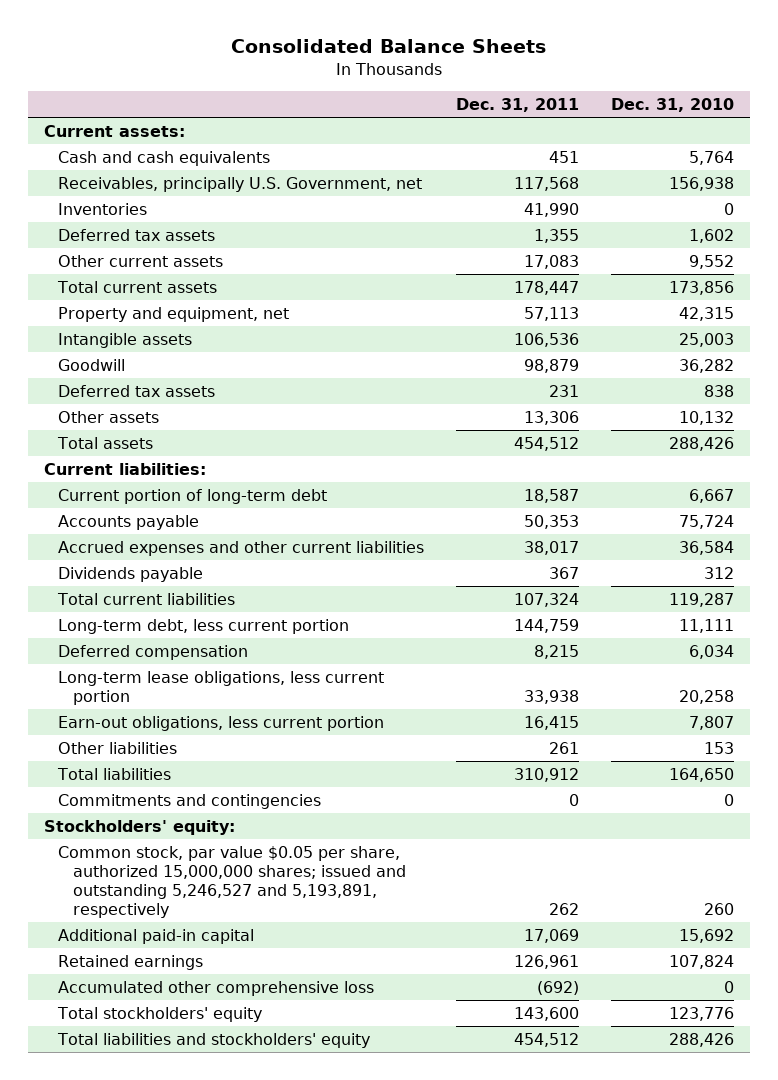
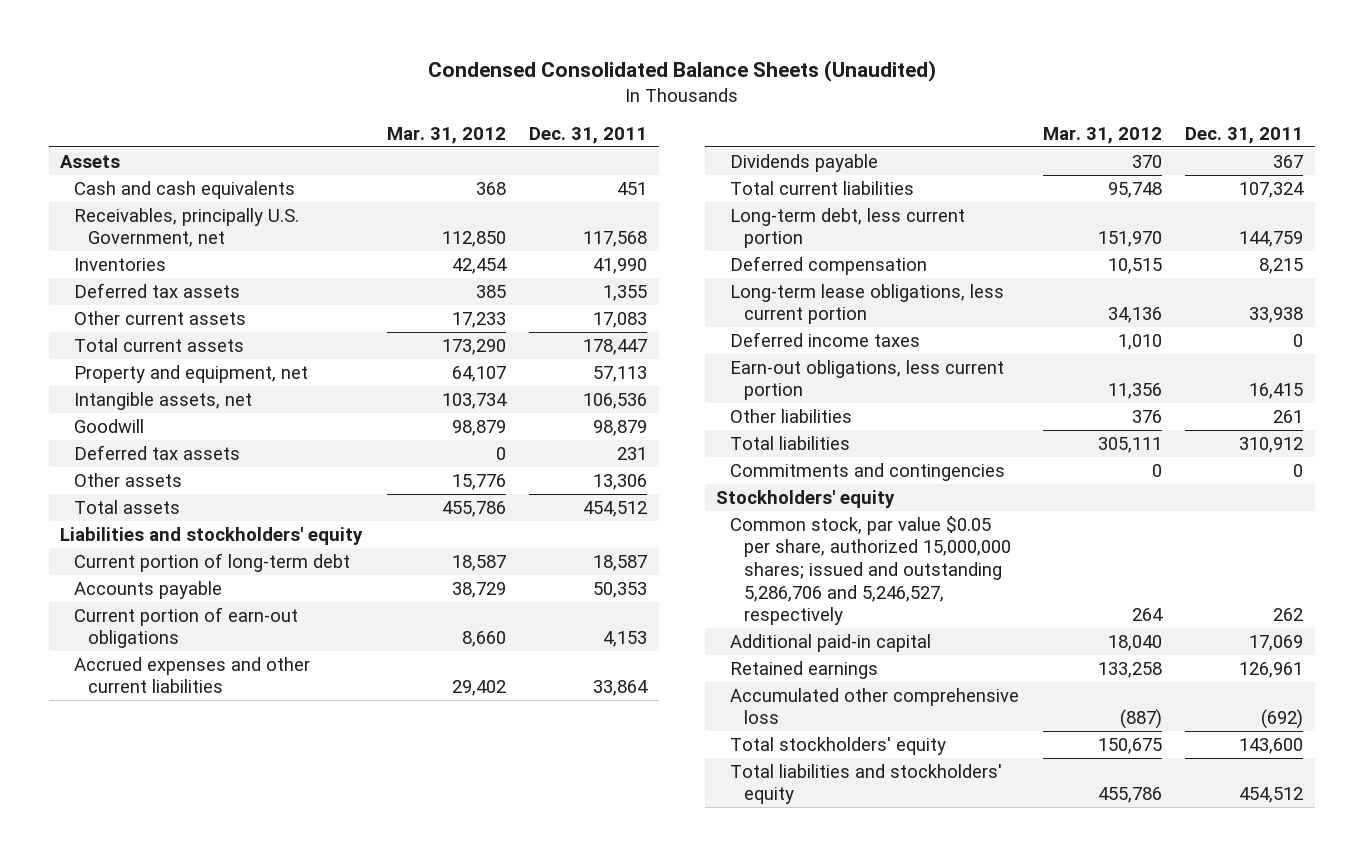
[230,38,546,53] Consolidated Balance Sheets -> [427,59,936,82] Condensed Consolidated Balance Sheets (Unaudited)
[610,98,734,113] Dec. 31, 2010 -> none
none -> [386,126,506,144] Mar. 31, 2012
[43,125,185,138] Current assets: -> [60,154,121,168] Assets
[58,333,193,349] Intangible assets -> [74,391,253,410] Intangible assets, net
[43,463,206,476] Current liabilities: -> [60,526,364,545] Liabilities and stockholders' equity
none -> [74,606,299,649] Current portion of earn-out obligations
[524,541,580,556] 38,017 -> [593,680,649,697] 33,864
none -> [730,331,921,347] Deferred income taxes
[43,820,235,836] Stockholders' equity: -> [716,489,896,508] Stockholders' equity
[58,846,407,918] Common stock, par value $0.05 per share, authorized 15,000,000 shares; issued and outstanding 5,246,527 and 5,193,891, respectively -> [730,515,1012,626] Common stock, par value $0.05 per share, authorized 15,000,000 shares; issued and outstanding 5,286,706 and 5,246,527, respectively

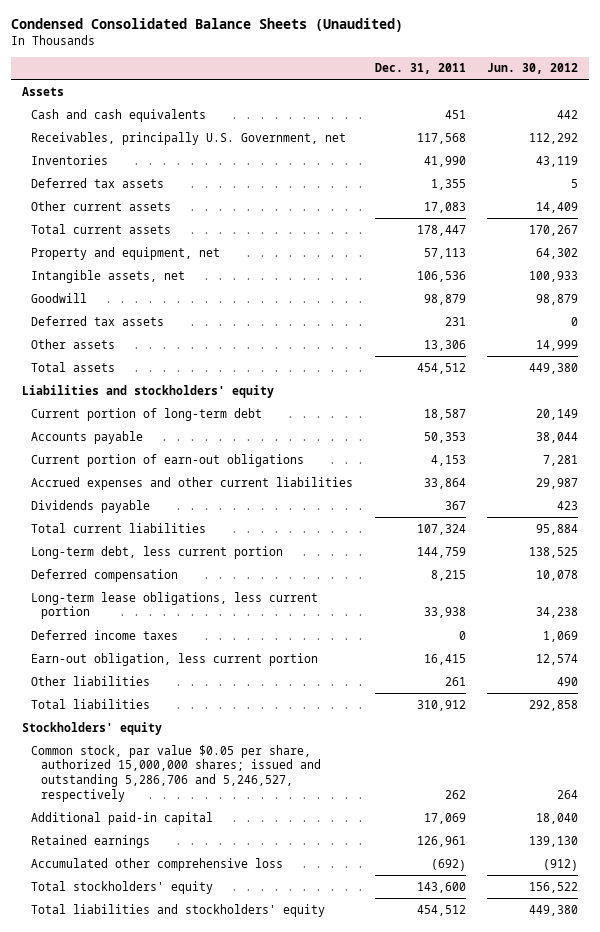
[386,126,506,144] Mar. 31, 2012 -> none
none -> [487,63,579,75] Jun. 30, 2012
[730,359,1005,401] Earn-out obligations, less current portion -> [31,652,319,666] Earn-out obligation, less current portion
[730,462,1006,481] Commitments and contingencies -> none

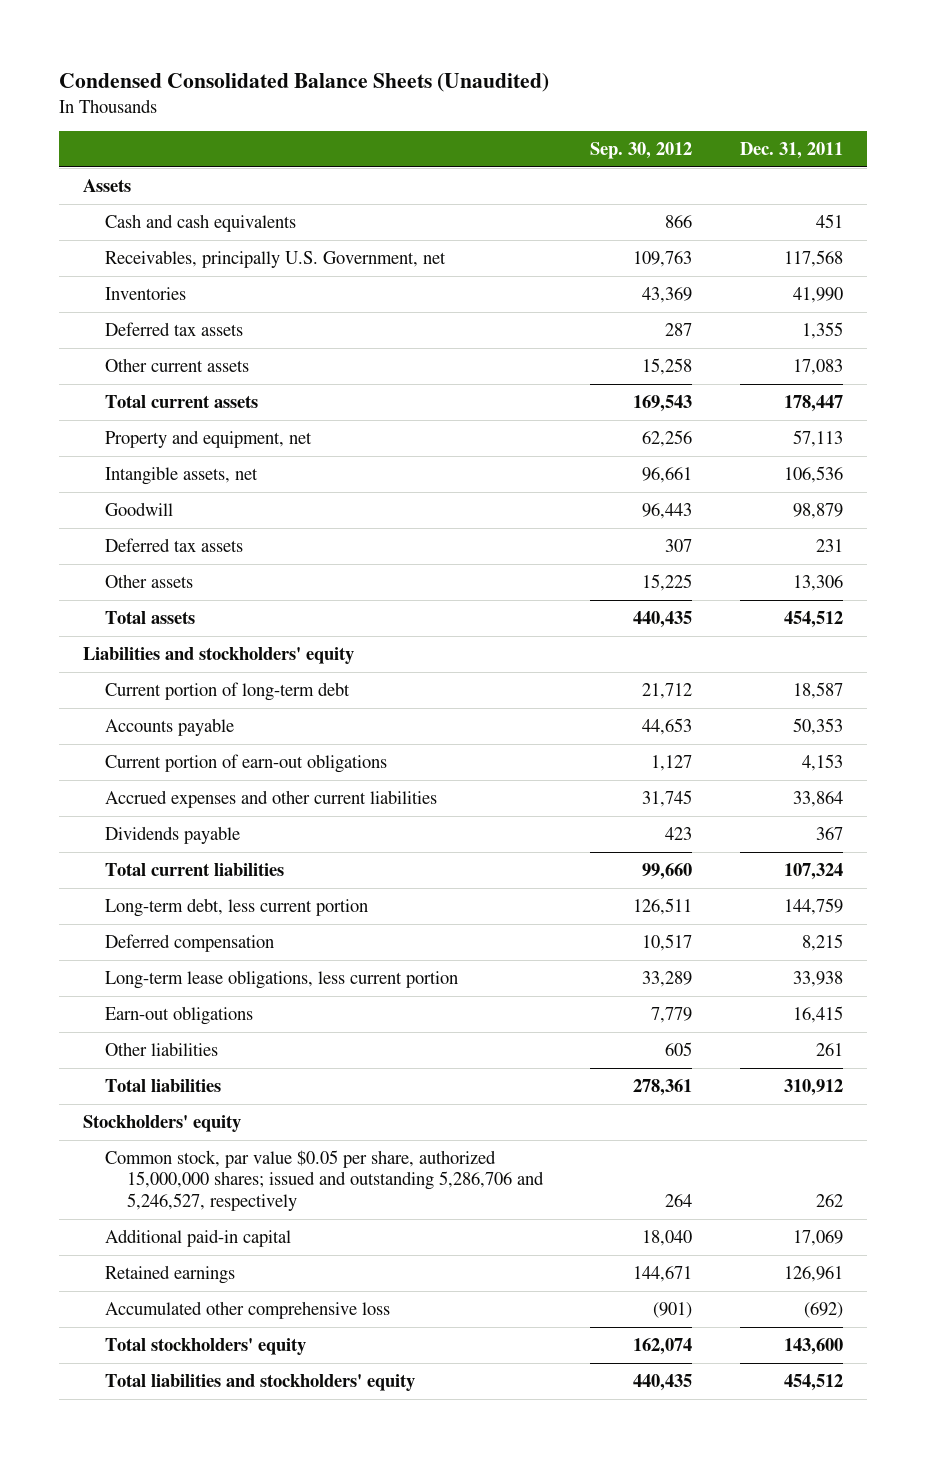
[487,63,579,75] Jun. 30, 2012 -> none
none -> [590,142,693,160] Sep. 30, 2012
[31,629,179,640] Deferred income taxes -> none
[31,652,319,666] Earn-out obligation, less current portion -> [104,1005,253,1025] Earn-out obligations

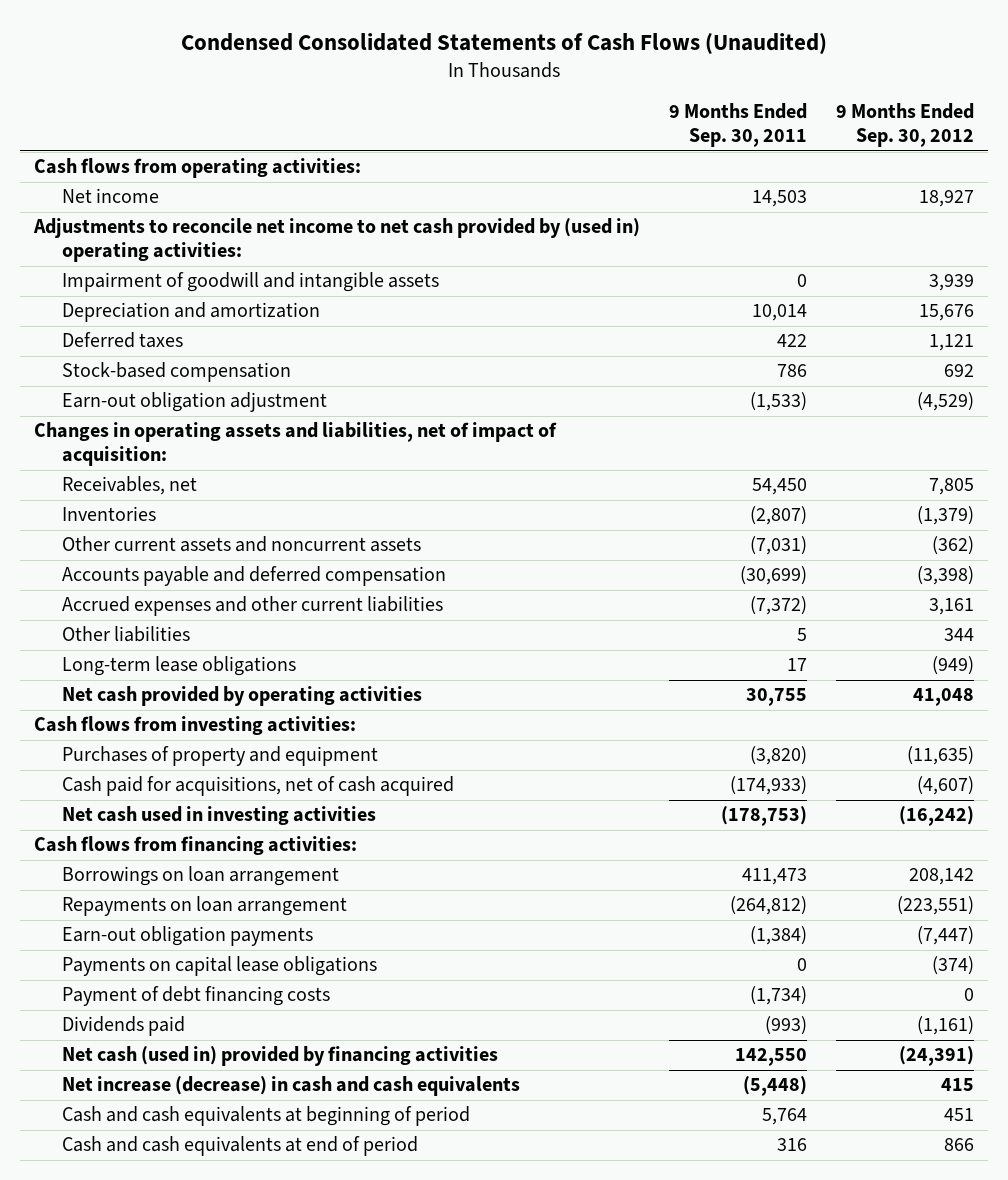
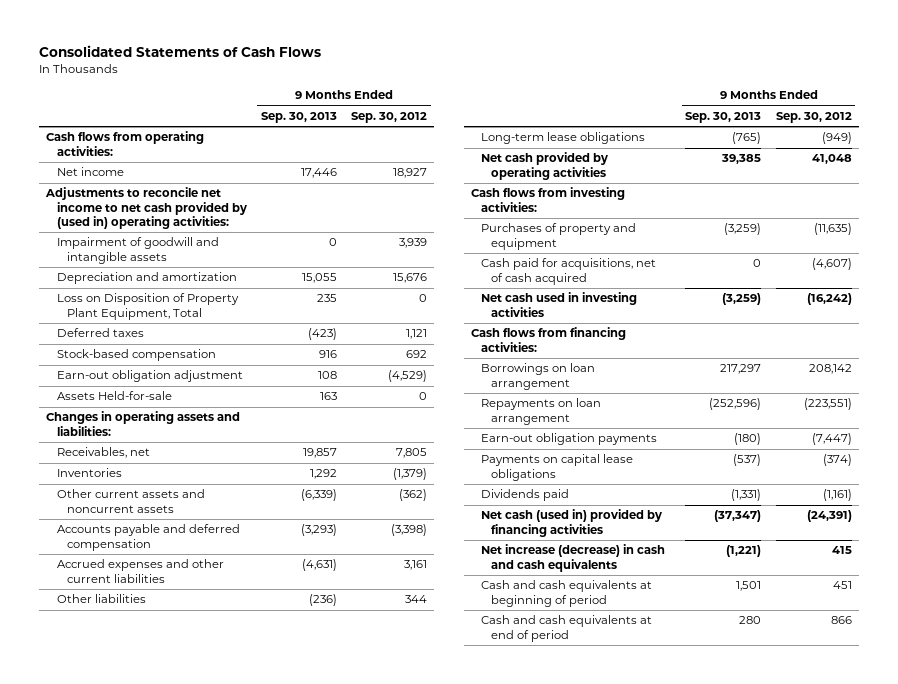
[180,33,827,56] Condensed Consolidated Statements of Cash Flows (Unaudited) -> [39,45,322,58] Consolidated Statements of Cash Flows
[668,103,807,148] 9 Months Ended Sep. 30, 2011 -> none
none -> [260,111,337,123] Sep. 30, 2013
none -> [56,293,239,320] Loss on Disposition of Property Plant Equipment, Total
none -> [56,391,172,401] Assets Held-for-sale
[33,422,557,467] Changes in operating assets and liabilities, net of impact of acquisition: -> [46,411,241,436] Changes in operating assets and liabilities:
[62,986,331,1007] Payment of debt financing costs -> none

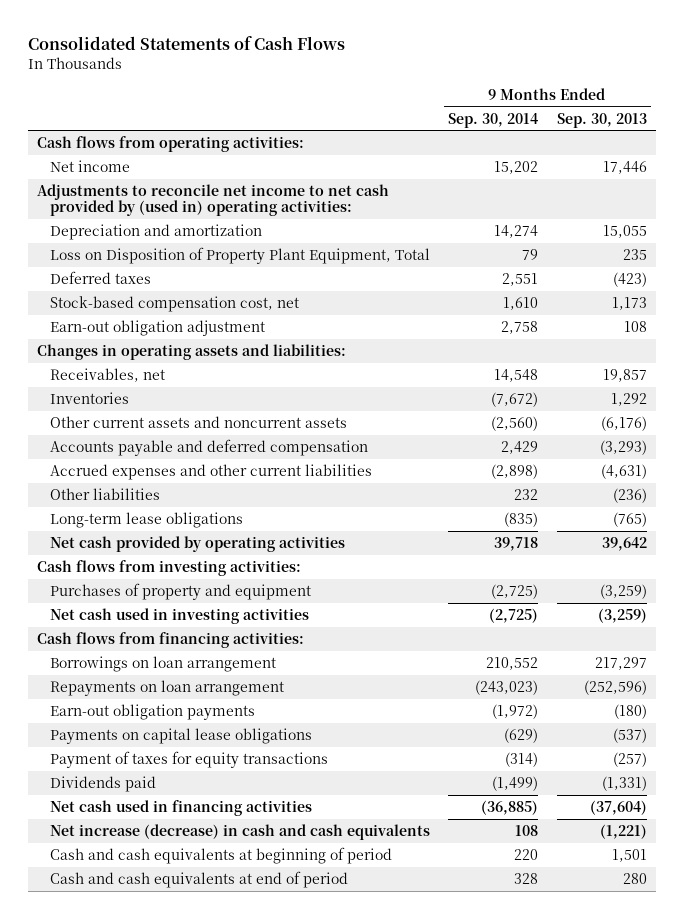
[351,111,428,123] Sep. 30, 2012 -> none
none -> [448,112,539,128] Sep. 30, 2014
[56,237,219,264] Impairment of goodwill and intangible assets -> none
[56,349,216,362] Stock-based compensation -> [50,296,300,313] Stock-based compensation cost, net
[318,350,337,359] 916 -> [611,297,647,311] 1,173
[56,391,172,401] Assets Held-for-sale -> none
[300,489,337,502] (6,339) -> [600,416,647,432] (6,176)
[721,154,762,165] 39,385 -> [601,537,647,552] 39,642
[481,258,657,285] Cash paid for acquisitions, net of cash acquired -> none
none -> [50,751,329,769] Payment of taxes for equity transactions
[481,509,663,537] Net cash (used in) provided by financing activities -> [50,800,313,817] Net cash used in financing activities
[714,510,762,523] (37,347) -> [589,800,647,816] (37,604)

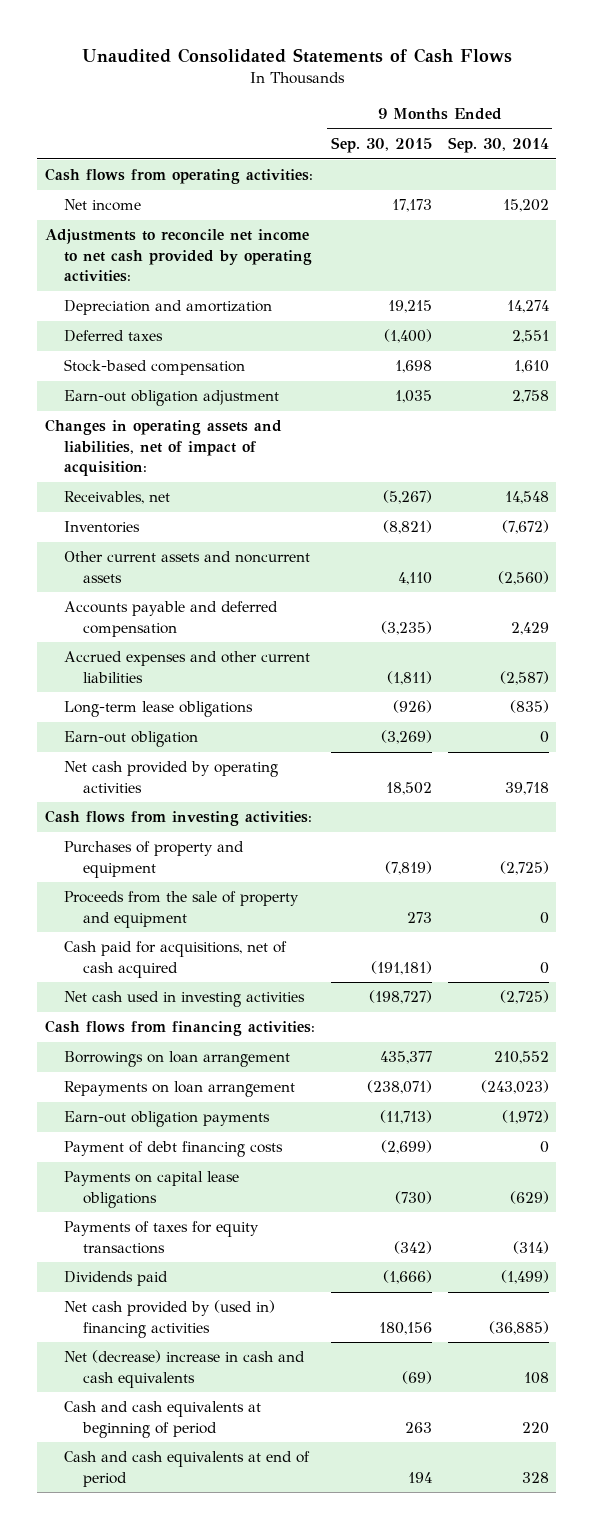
[28,35,346,50] Consolidated Statements of Cash Flows -> [81,47,512,63] Unaudited Consolidated Statements of Cash Flows
[556,112,647,128] Sep. 30, 2013 -> none
none -> [330,136,432,153] Sep. 30, 2015
[37,184,390,217] Adjustments to reconcile net income to net cash provided by (used in) operating activities: -> [45,229,312,282] Adjustments to reconcile net income to net cash provided by operating activities:
[50,247,431,265] Loss on Disposition of Property Plant Equipment, Total -> none
[50,296,300,313] Stock-based compensation cost, net -> [63,359,245,376] Stock-based compensation
[37,344,347,361] Changes in operating assets and liabilities: -> [45,419,283,476] Changes in operating assets and liabilities, net of impact of acquisition:
[50,488,161,501] Other liabilities -> none
[491,464,539,480] (2,898) -> [499,670,549,685] (2,587)
none -> [63,731,198,748] Earn-out obligation
none -> [63,891,299,928] Proceeds from the sale of property and equipment
none -> [63,941,287,978] Cash paid for acquisitions, net of cash acquired
none -> [63,1141,283,1158] Payment of debt financing costs
[50,751,329,769] Payment of taxes for equity transactions -> [63,1221,259,1254] Payments of taxes for equity transactions
[50,800,313,817] Net cash used in financing activities -> [63,1300,275,1338] Net cash provided by (used in) financing activities
[50,824,431,841] Net increase (decrease) in cash and cash equivalents -> [63,1350,305,1388] Net (decrease) increase in cash and cash equivalents

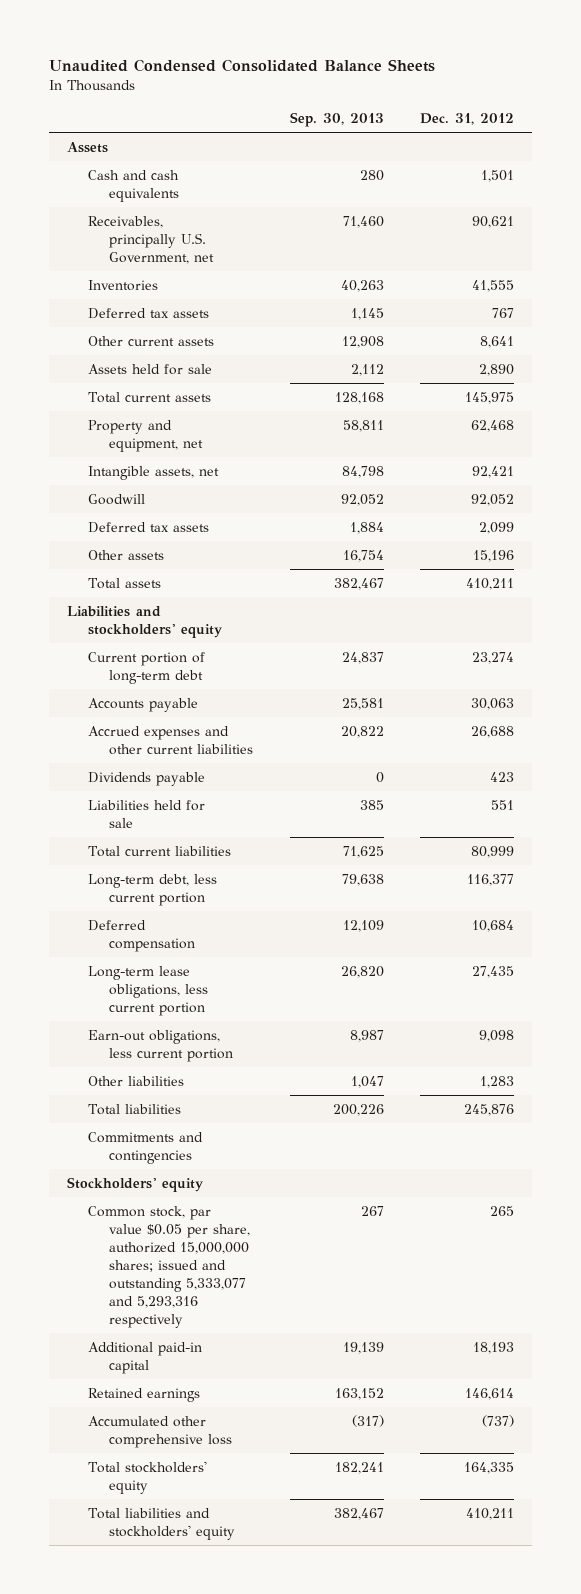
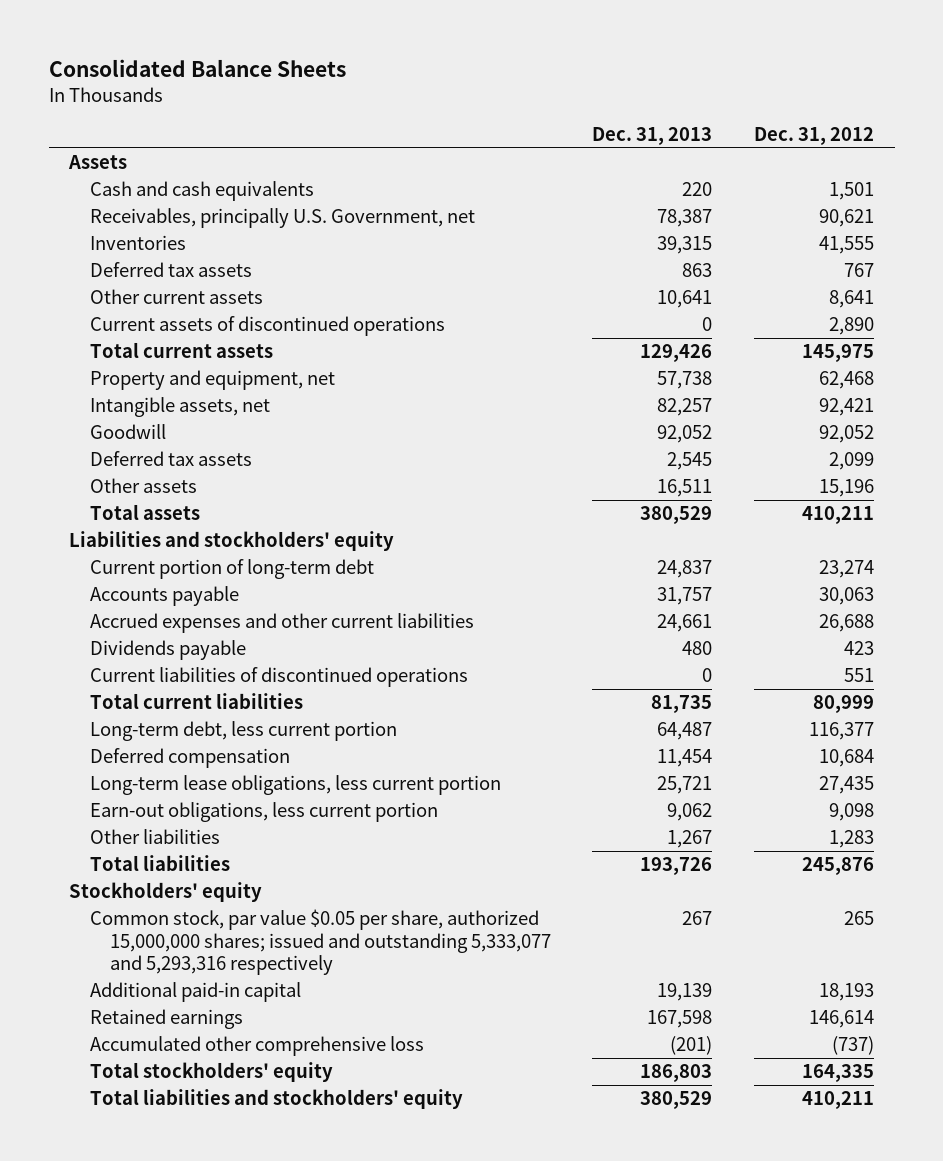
[49,58,436,72] Unaudited Condensed Consolidated Balance Sheets -> [48,59,346,78] Consolidated Balance Sheets
[289,112,384,128] Sep. 30, 2013 -> none
none -> [592,126,713,145] Dec. 31, 2013
[88,363,213,375] Assets held for sale -> [89,316,445,337] Current assets of discontinued operations
[88,799,206,828] Liabilities held for sale -> [89,667,468,688] Current liabilities of discontinued operations
[88,1131,204,1164] Commitments and contingencies -> none

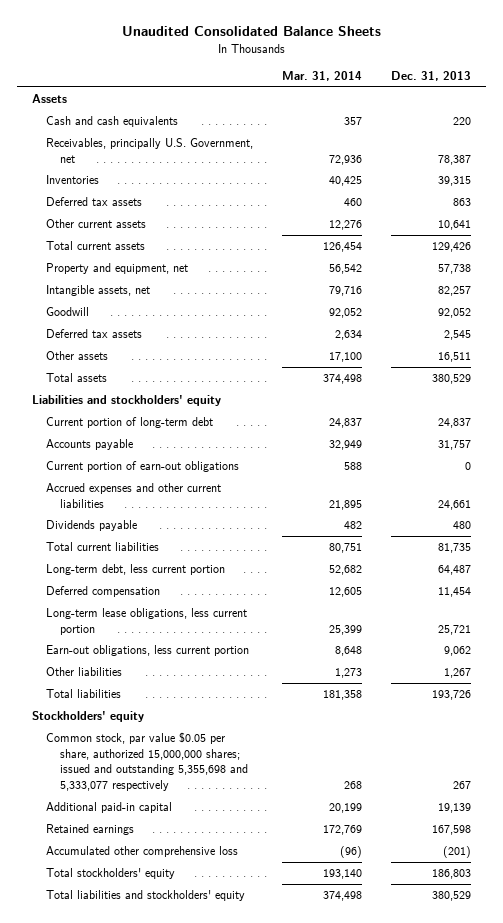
[48,59,346,78] Consolidated Balance Sheets -> [121,26,381,37] Unaudited Consolidated Balance Sheets
[753,126,874,145] Dec. 31, 2012 -> none
none -> [282,71,363,82] Mar. 31, 2014
[89,316,445,337] Current assets of discontinued operations -> none
none -> [45,461,239,473] Current portion of earn-out obligations
[89,667,468,688] Current liabilities of discontinued operations -> none
[89,909,551,975] Common stock, par value $0.05 per share, authorized 15,000,000 shares; issued and outstanding 5,333,077 and 5,293,316 respectively -> [45,732,248,792] Common stock, par value $0.05 per share, authorized 15,000,000 shares; issued and outstanding 5,355,698 and 5,333,077 respectively

